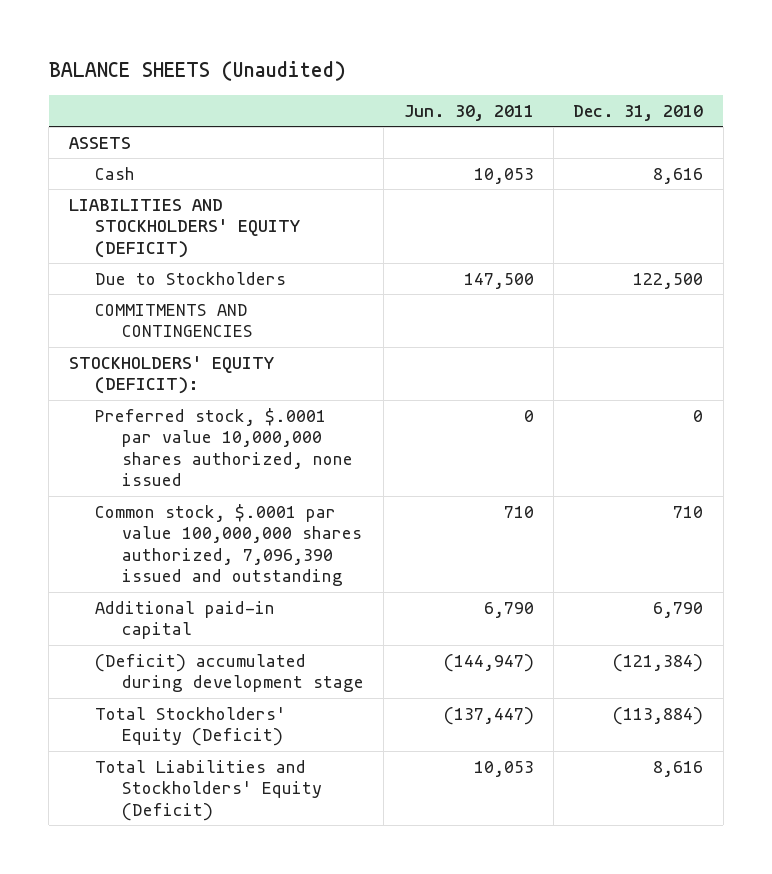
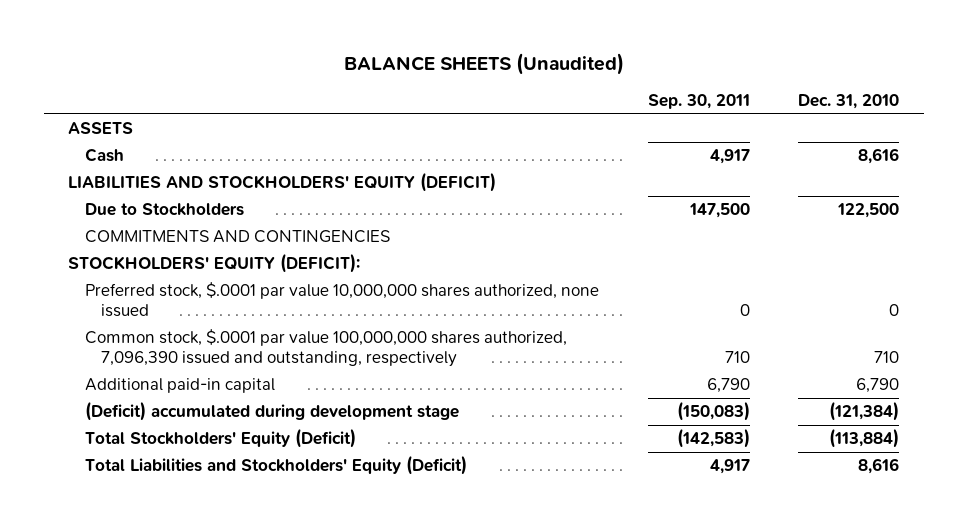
[403,104,534,121] Jun. 30, 2011 -> none
none -> [647,94,750,110] Sep. 30, 2011
[95,503,362,587] Common stock, $.0001 par value 100,000,000 shares authorized, 7,096,390 issued and outstanding -> [84,329,567,368] Common stock, $.0001 par value 100,000,000 shares authorized, 7,096,390 issued and outstanding, respectively

